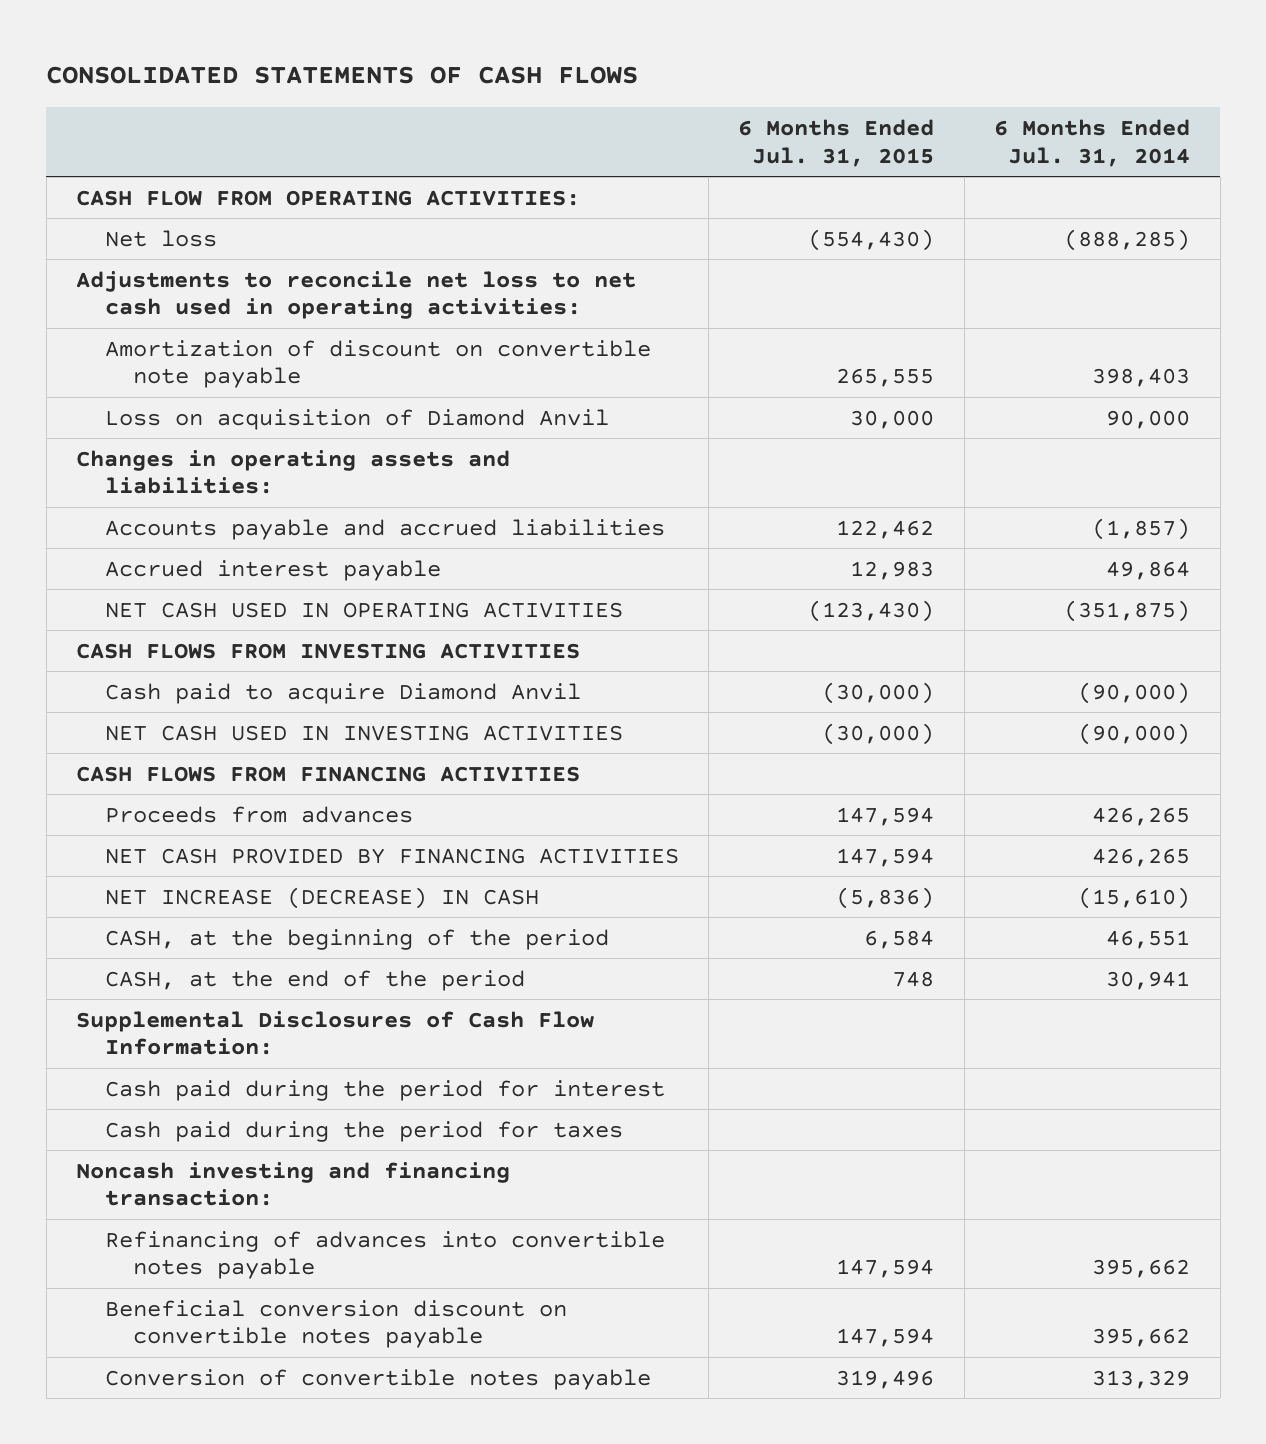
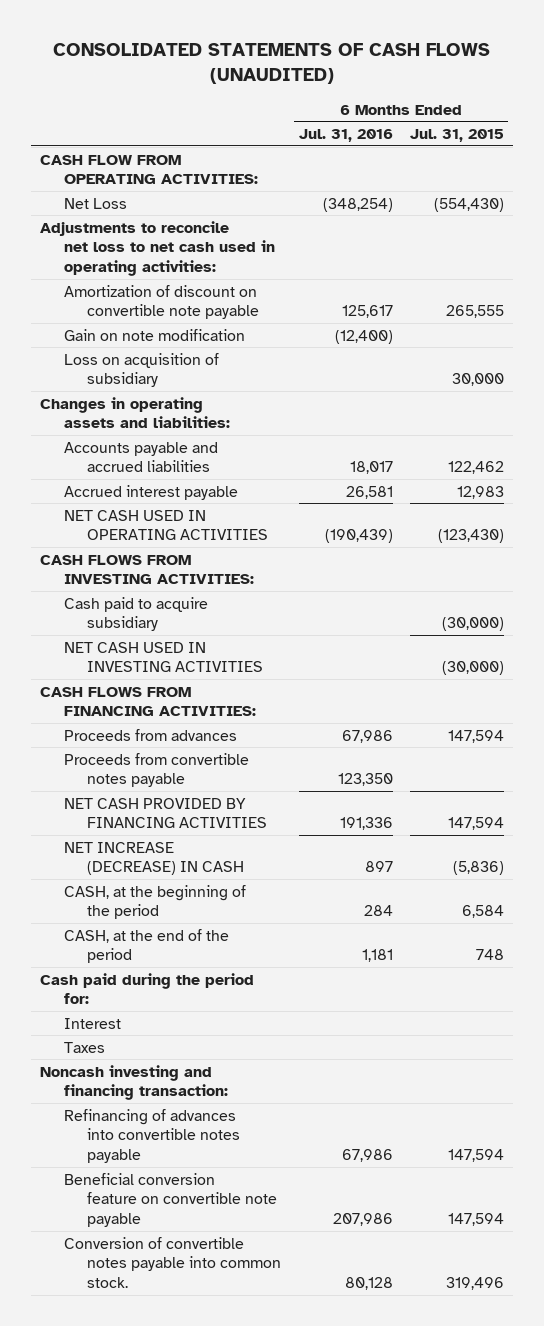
[46,66,639,85] CONSOLIDATED STATEMENTS OF CASH FLOWS -> [52,43,490,85] CONSOLIDATED STATEMENTS OF CASH FLOWS (UNAUDITED)
[994,118,1191,167] 6 Months Ended Jul. 31, 2014 -> none
none -> [298,129,393,143] Jul. 31, 2016
[104,229,217,247] Net loss -> [63,197,127,209] Net Loss
none -> [63,328,245,341] Gain on note modification
[104,408,609,430] Loss on acquisition of Diamond Anvil -> [63,352,219,388] Loss on acquisition of subsidiary
[76,642,581,659] CASH FLOWS FROM INVESTING ACTIVITIES -> [39,554,254,585] CASH FLOWS FROM INVESTING ACTIVITIES:
[104,682,581,704] Cash paid to acquire Diamond Anvil -> [63,596,208,632] Cash paid to acquire subsidiary
[76,765,581,782] CASH FLOWS FROM FINANCING ACTIVITIES -> [39,686,256,717] CASH FLOWS FROM FINANCING ACTIVITIES:
none -> [63,752,249,788] Proceeds from convertible notes payable
[104,1120,623,1142] Cash paid during the period for taxes -> none
[76,1010,595,1056] Supplemental Disclosures of Cash Flow Information: -> [39,972,254,1005] Cash paid during the period for:
[104,1079,665,1101] Cash paid during the period for interest -> [63,1017,121,1029] Interest
none -> [63,1041,105,1053] Taxes
[104,1299,567,1349] Beneficial conversion discount on convertible notes payable -> [63,1172,278,1228] Beneficial conversion feature on convertible note payable
[104,1368,651,1390] Conversion of convertible notes payable -> [63,1236,282,1289] Conversion of convertible notes payable into common stock.

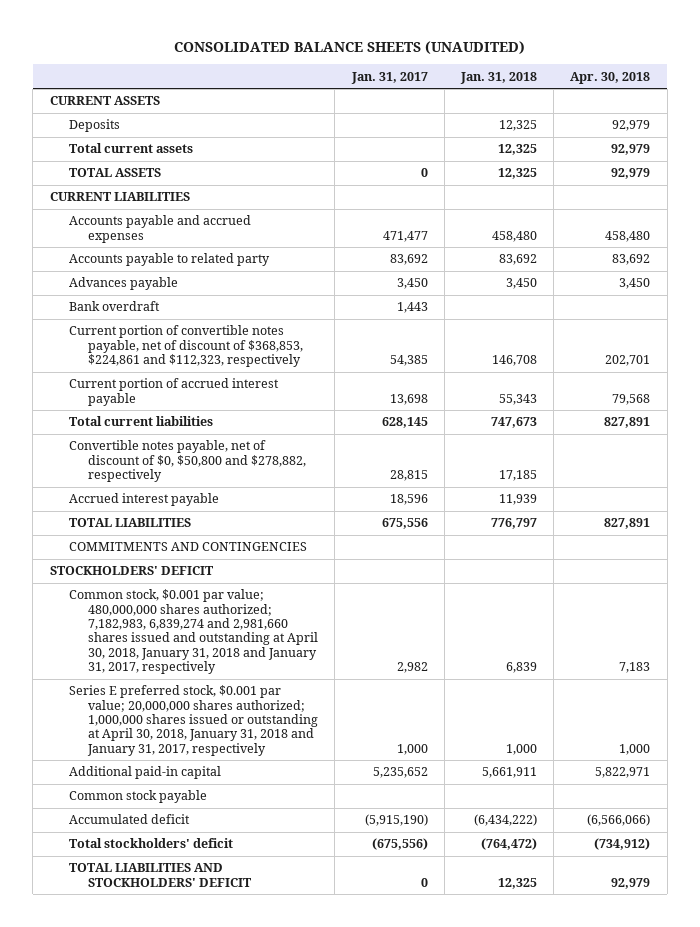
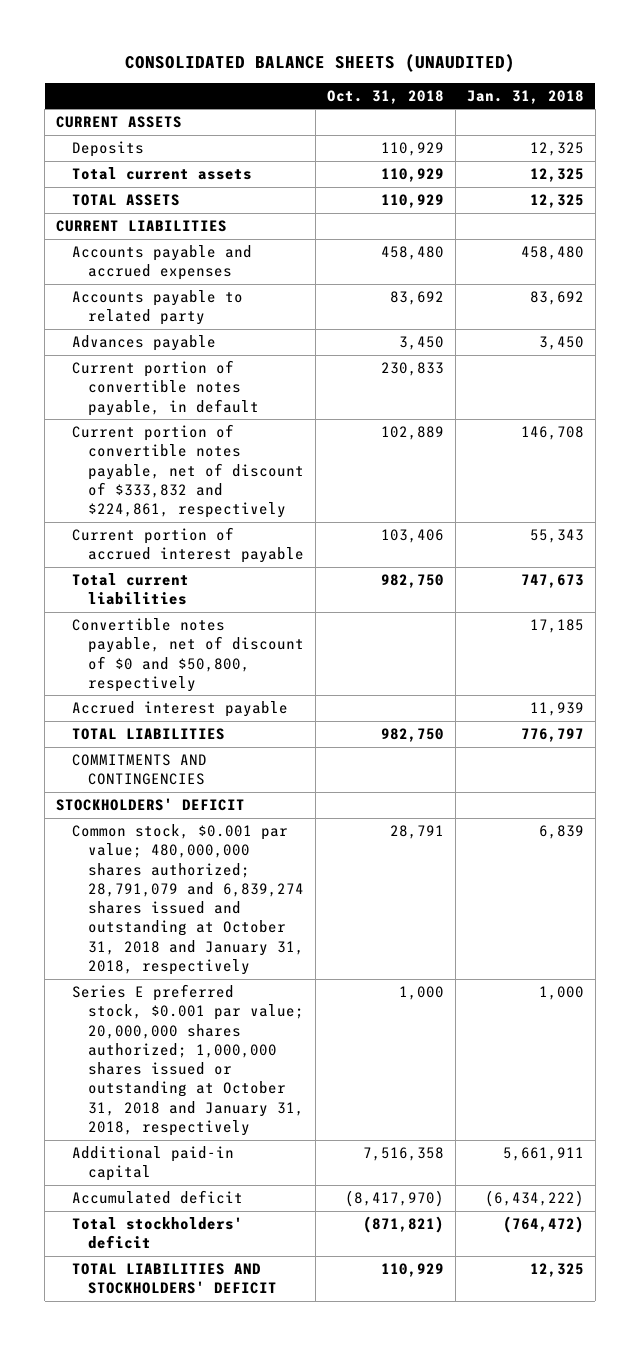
[350,71,428,84] Jan. 31, 2017 -> none
[570,71,651,84] Apr. 30, 2018 -> none
none -> [326,89,444,104] Oct. 31, 2018
[68,301,160,312] Bank overdraft -> none
none -> [72,359,259,416] Current portion of convertible notes payable, in default
[68,325,304,368] Current portion of convertible notes payable, net of discount of $368,853, $224,861 and $112,323, respectively -> [72,423,304,519] Current portion of convertible notes payable, net of discount of $333,832 and $224,861, respectively
[68,440,307,483] Convertible notes payable, net of discount of $0, $50,800 and $278,882, respectively -> [72,617,304,692] Convertible notes payable, net of discount of $0 and $50,800, respectively
[68,589,319,674] Common stock, $0.001 par value; 480,000,000 shares authorized; 7,182,983, 6,839,274 and 2,981,660 shares issued and outstanding at April 30, 2018, January 31, 2018 and January 31, 2017, respectively -> [72,823,304,976] Common stock, $0.001 par value; 480,000,000 shares authorized; 28,791,079 and 6,839,274 shares issued and outstanding at October 31, 2018 and January 31, 2018, respectively
[68,685,319,756] Series E preferred stock, $0.001 par value; 20,000,000 shares authorized; 1,000,000 shares issued or outstanding at April 30, 2018, January 31, 2018 and January 31, 2017, respectively -> [72,983,304,1137] Series E preferred stock, $0.001 par value; 20,000,000 shares authorized; 1,000,000 shares issued or outstanding at October 31, 2018 and January 31, 2018, respectively
[68,790,207,804] Common stock payable -> none

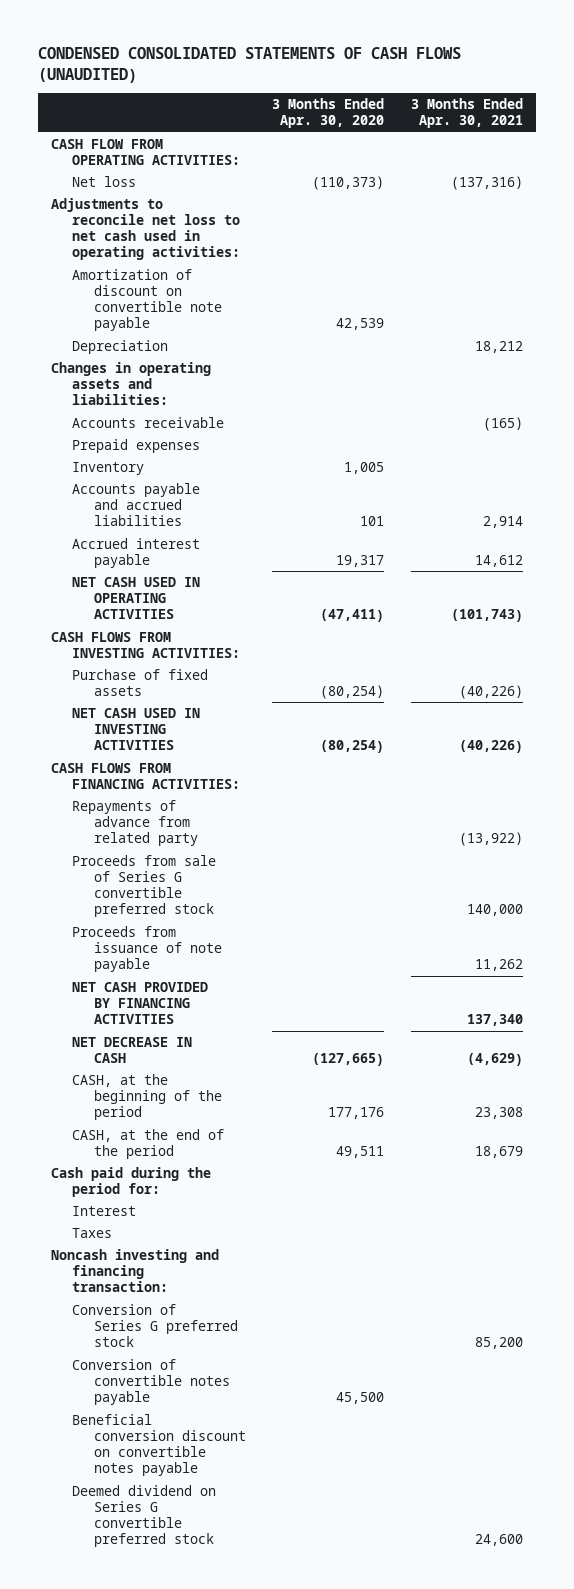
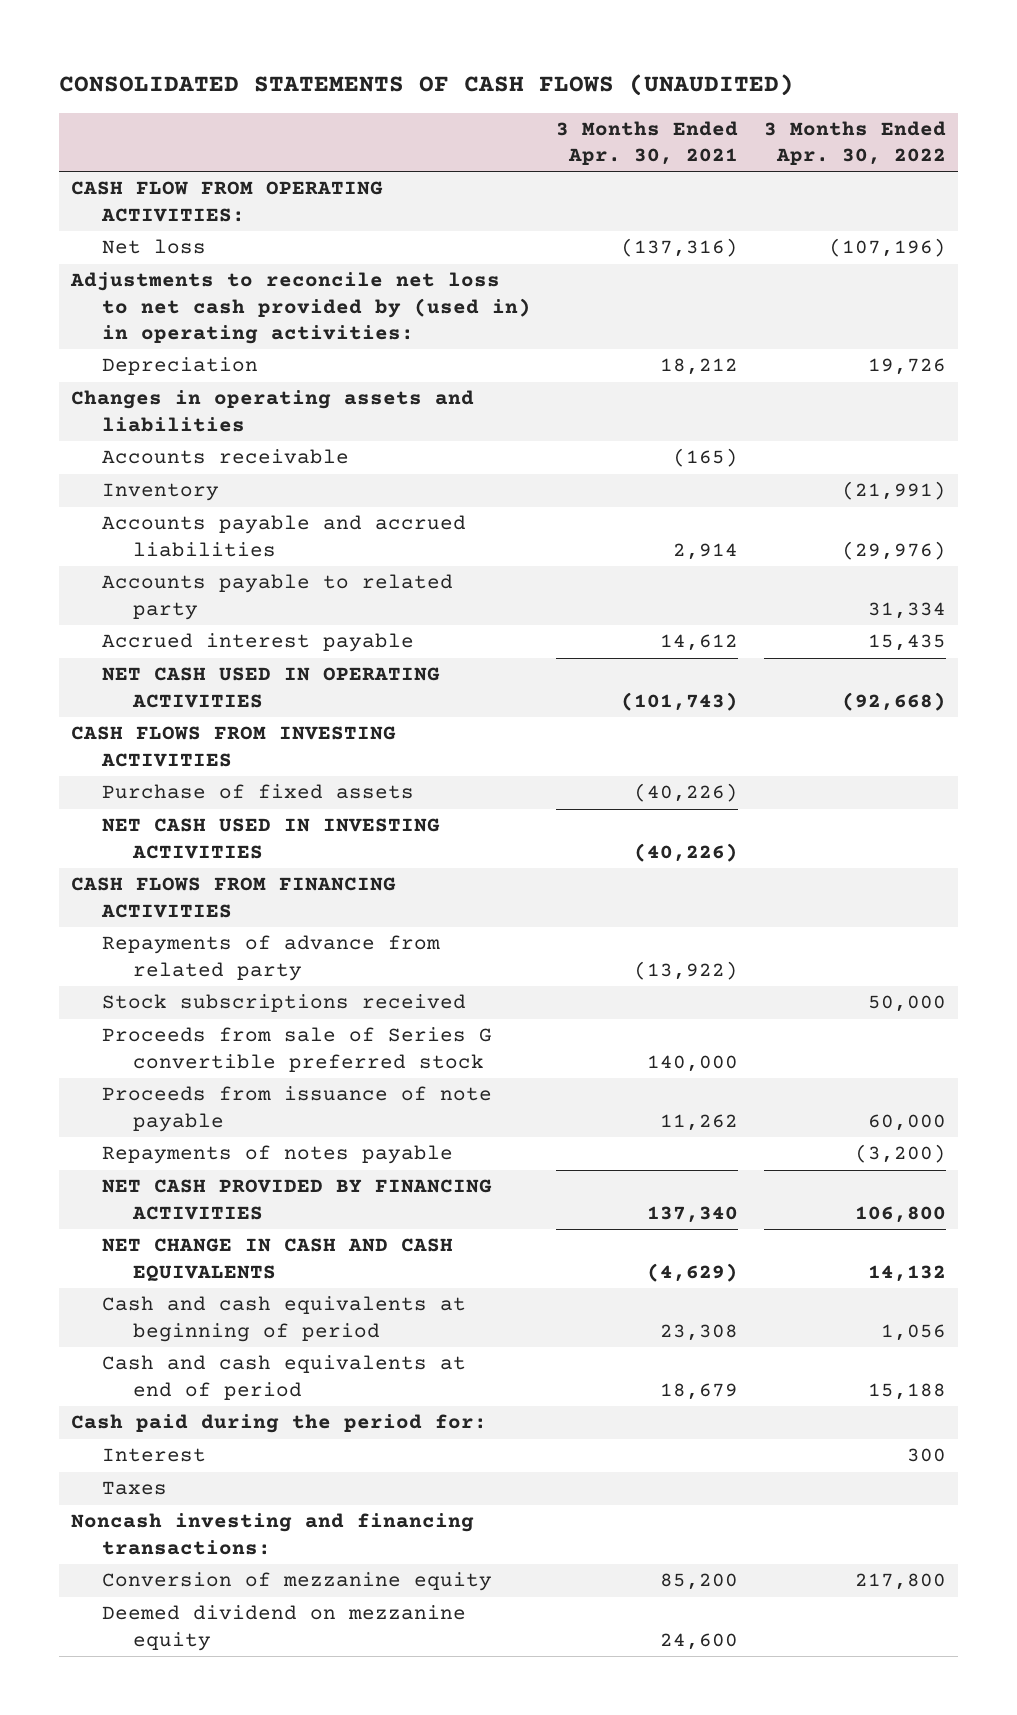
[37,46,461,83] CONDENSED CONSOLIDATED STATEMENTS OF CASH FLOWS (UNAUDITED) -> [58,74,794,97] CONSOLIDATED STATEMENTS OF CASH FLOWS (UNAUDITED)
[272,98,385,129] 3 Months Ended Apr. 30, 2020 -> none
none -> [763,120,946,166] 3 Months Ended Apr. 30, 2022
[72,269,222,332] Amortization of discount on convertible note payable -> none
[51,198,241,261] Adjustments to reconcile net loss to net cash used in operating activities: -> [70,272,532,344] Adjustments to reconcile net loss to net cash provided by (used in) in operating activities:
[51,362,212,406] Changes in operating assets and liabilities: -> [71,390,475,432] Changes in operating assets and liabilities
[72,439,201,454] Prepaid expenses -> none
none -> [102,574,454,620] Accounts payable to related party
[51,632,241,659] CASH FLOWS FROM INVESTING ACTIVITIES: -> [71,726,397,767] CASH FLOWS FROM INVESTING ACTIVITIES
[51,763,241,790] CASH FLOWS FROM FINANCING ACTIVITIES: -> [71,877,397,918] CASH FLOWS FROM FINANCING ACTIVITIES
none -> [102,994,467,1013] Stock subscriptions received
none -> [102,1145,454,1165] Repayments of notes payable
[72,1037,193,1064] NET DECREASE IN CASH -> [102,1238,454,1282] NET CHANGE IN CASH AND CASH EQUIVALENTS
[72,1074,222,1121] CASH, at the beginning of the period -> [102,1296,467,1342] Cash and cash equivalents at beginning of period
[72,1129,225,1160] CASH, at the end of the period -> [102,1355,467,1400] Cash and cash equivalents at end of period
[72,1359,230,1406] Conversion of convertible notes payable -> none
[72,1414,246,1477] Beneficial conversion discount on convertible notes payable -> none
[51,1249,220,1293] Noncash investing and financing transaction: -> [71,1513,475,1555] Noncash investing and financing transactions:
[72,1304,238,1348] Conversion of Series G preferred stock -> [102,1572,493,1592] Conversion of mezzanine equity
[72,1485,217,1548] Deemed dividend on Series G convertible preferred stock -> [102,1605,467,1651] Deemed dividend on mezzanine equity

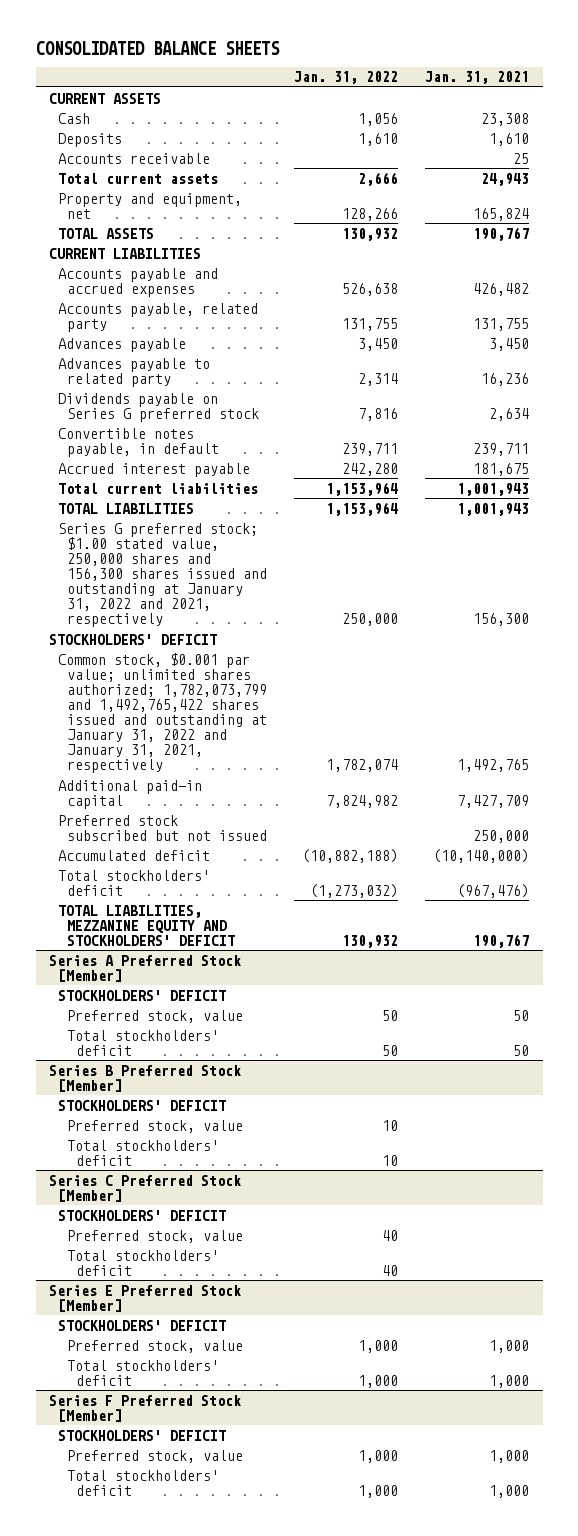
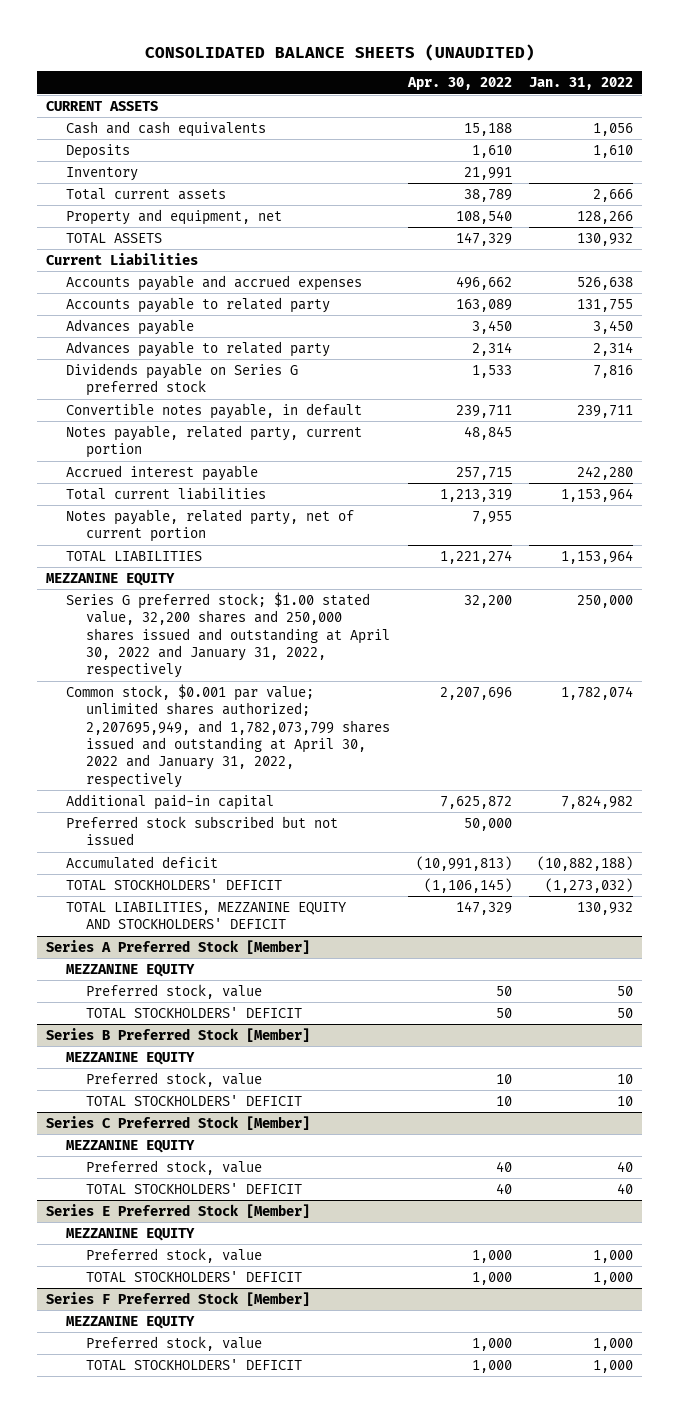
[35,40,280,55] CONSOLIDATED BALANCE SHEETS -> [144,43,535,61] CONSOLIDATED BALANCE SHEETS (UNAUDITED)
[425,71,530,85] Jan. 31, 2021 -> none
none -> [406,77,512,91] Apr. 30, 2022
[58,112,91,124] Cash -> [65,120,266,137] Cash and cash equivalents
[58,152,211,164] Accounts receivable -> none
none -> [65,166,138,181] Inventory
[49,247,202,259] CURRENT LIABILITIES -> [45,252,198,265] Current Liabilities
[58,302,259,332] Accounts payable, related party -> [65,296,330,313] Accounts payable to related party
none -> [65,424,362,459] Notes payable, related party, current portion
none -> [65,508,354,543] Notes payable, related party, net of current portion
[49,633,218,645] STOCKHOLDERS' DEFICIT -> none
none -> [45,572,175,586] MEZZANINE EQUITY
[58,522,268,628] Series G preferred stock; $1.00 stated value, 250,000 shares and 156,300 shares issued and outstanding at January 31, 2022 and 2021, respectively -> [65,591,390,679] Series G preferred stock; $1.00 stated value, 32,200 shares and 250,000 shares issued and outstanding at April 30, 2022 and January 31, 2022, respectively
[58,652,268,774] Common stock, $0.001 par value; unlimited shares authorized; 1,782,073,799 and 1,492,765,422 shares issued and outstanding at January 31, 2022 and January 31, 2021, respectively -> [65,683,390,788] Common stock, $0.001 par value; unlimited shares authorized; 2,207695,949, and 1,782,073,799 shares issued and outstanding at April 30, 2022 and January 31, 2022, respectively
[58,869,211,896] Total stockholders' deficit -> [65,878,282,890] TOTAL STOCKHOLDERS' DEFICIT
[58,989,227,1001] STOCKHOLDERS' DEFICIT -> none
none -> [65,963,195,977] MEZZANINE EQUITY
[67,1029,220,1056] Total stockholders' deficit -> [85,1006,302,1018] TOTAL STOCKHOLDERS' DEFICIT
[58,1099,227,1111] STOCKHOLDERS' DEFICIT -> none
none -> [65,1051,195,1065] MEZZANINE EQUITY
[67,1139,220,1166] Total stockholders' deficit -> [85,1094,302,1106] TOTAL STOCKHOLDERS' DEFICIT
[58,1209,227,1221] STOCKHOLDERS' DEFICIT -> none
none -> [65,1139,195,1153] MEZZANINE EQUITY
[67,1249,220,1276] Total stockholders' deficit -> [85,1182,302,1194] TOTAL STOCKHOLDERS' DEFICIT
[58,1319,227,1331] STOCKHOLDERS' DEFICIT -> none
none -> [65,1227,195,1241] MEZZANINE EQUITY
[67,1359,220,1386] Total stockholders' deficit -> [85,1270,302,1282] TOTAL STOCKHOLDERS' DEFICIT
[58,1429,227,1441] STOCKHOLDERS' DEFICIT -> none
none -> [65,1315,195,1329] MEZZANINE EQUITY
[67,1469,220,1496] Total stockholders' deficit -> [85,1358,302,1370] TOTAL STOCKHOLDERS' DEFICIT

